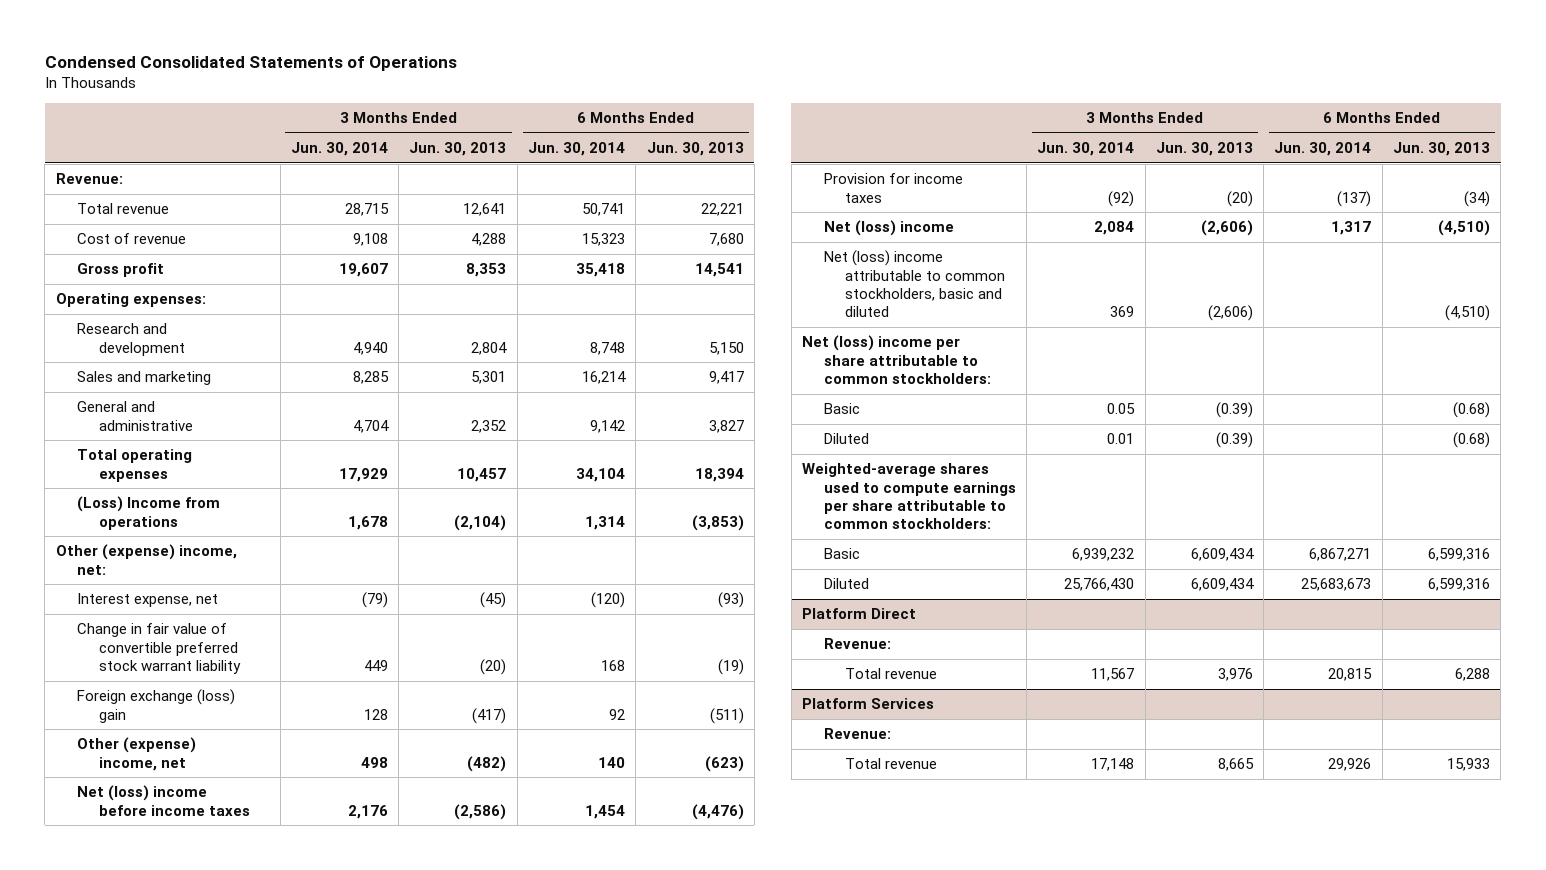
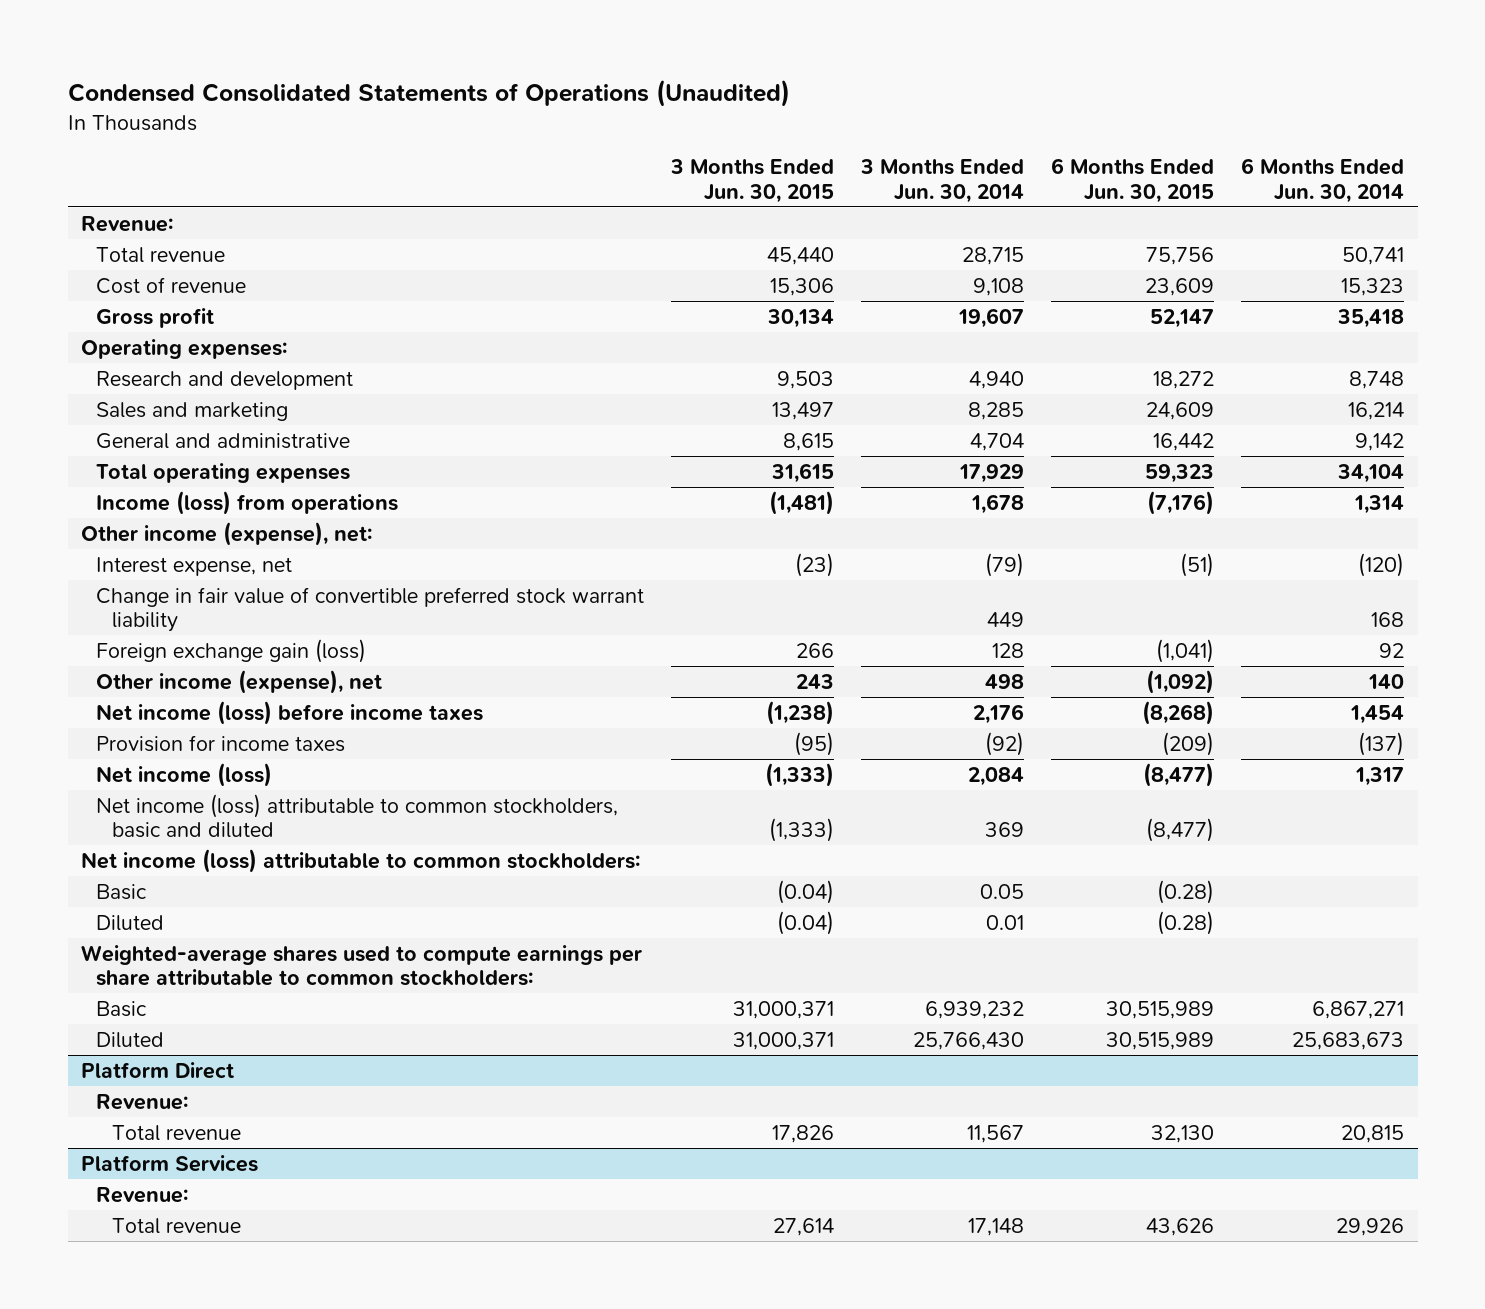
[44,55,457,71] Condensed Consolidated Statements of Operations -> [67,78,790,107] Condensed Consolidated Statements of Operations (Unaudited)
[409,141,507,156] Jun. 30, 2013 -> none
[646,141,744,156] Jun. 30, 2013 -> none
none -> [670,158,835,203] 3 Months Ended Jun. 30, 2015
none -> [1051,157,1215,203] 6 Months Ended Jun. 30, 2015
[77,496,221,530] (Loss) Income from operations -> [96,490,399,515] Income (loss) from operations
[55,544,237,575] Other (expense) income, net: -> [81,521,373,546] Other income (expense), net:
[77,689,236,723] Foreign exchange (loss) gain -> [96,638,367,663] Foreign exchange gain (loss)
[77,737,197,771] Other (expense) income, net -> [96,669,383,694] Other income (expense), net
[77,785,250,816] Net (loss) income before income taxes -> [96,700,484,725] Net income (loss) before income taxes
[823,220,954,237] Net (loss) income -> [96,762,273,787] Net income (loss)
[823,250,1006,318] Net (loss) income attributable to common stockholders, basic and diluted -> [96,793,619,839] Net income (loss) attributable to common stockholders, basic and diluted
[802,335,991,385] Net (loss) income per share attributable to common stockholders: -> [81,848,641,873] Net income (loss) attributable to common stockholders:

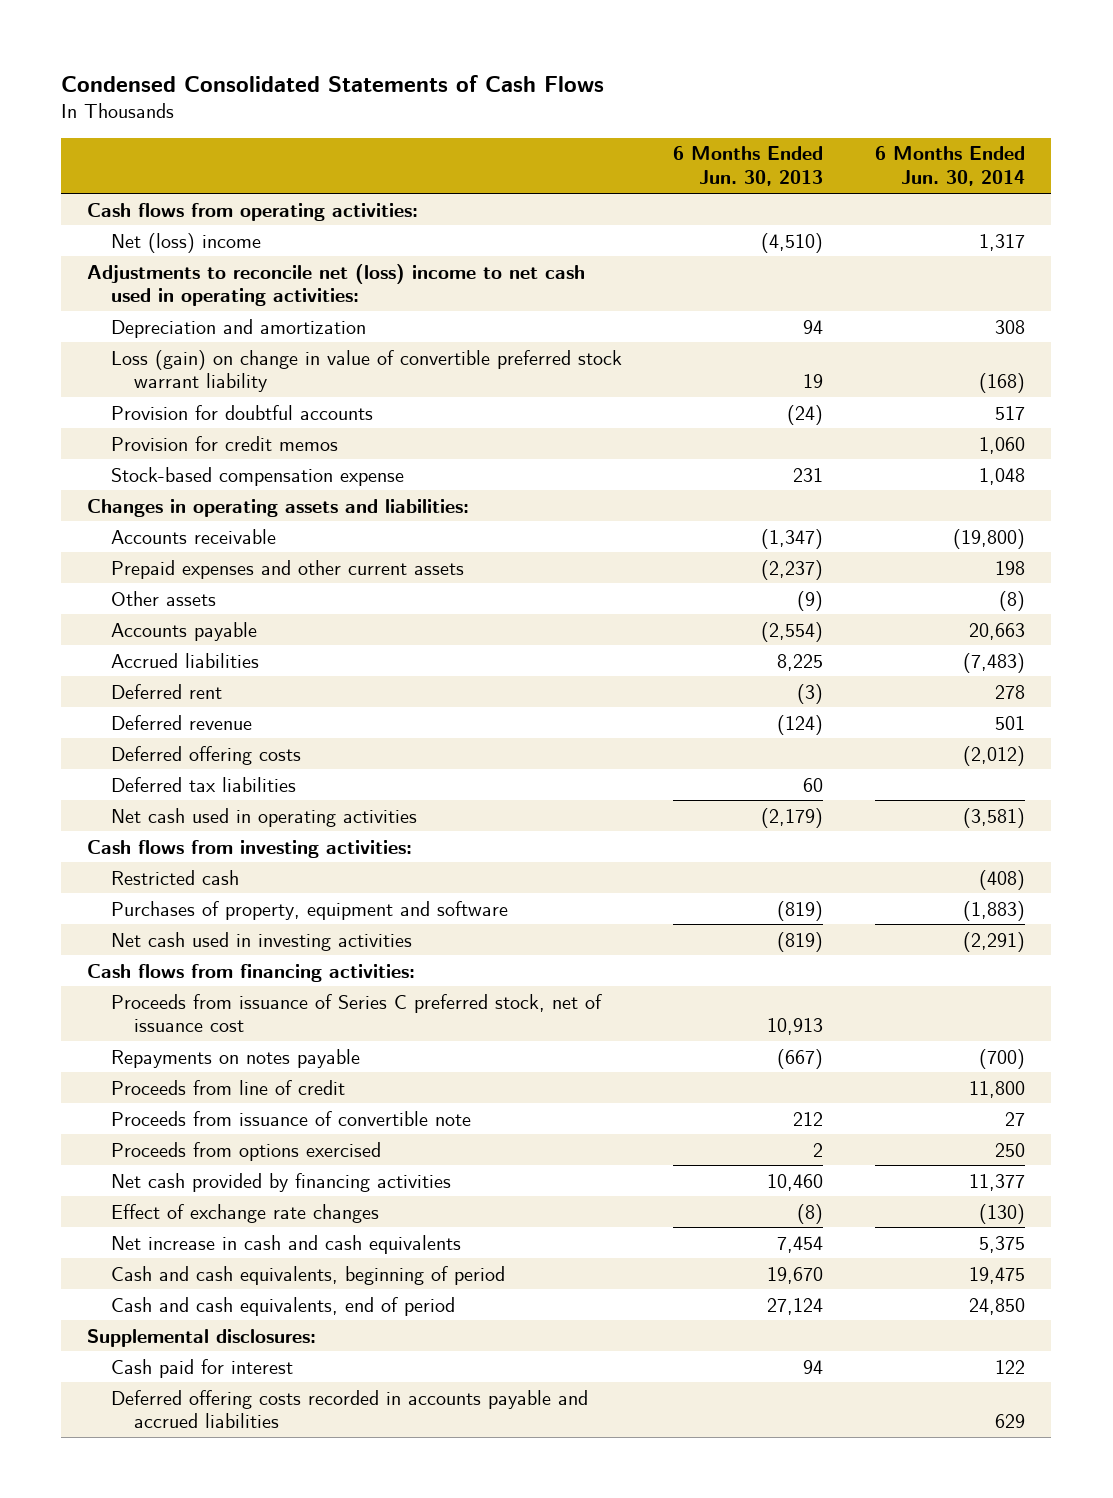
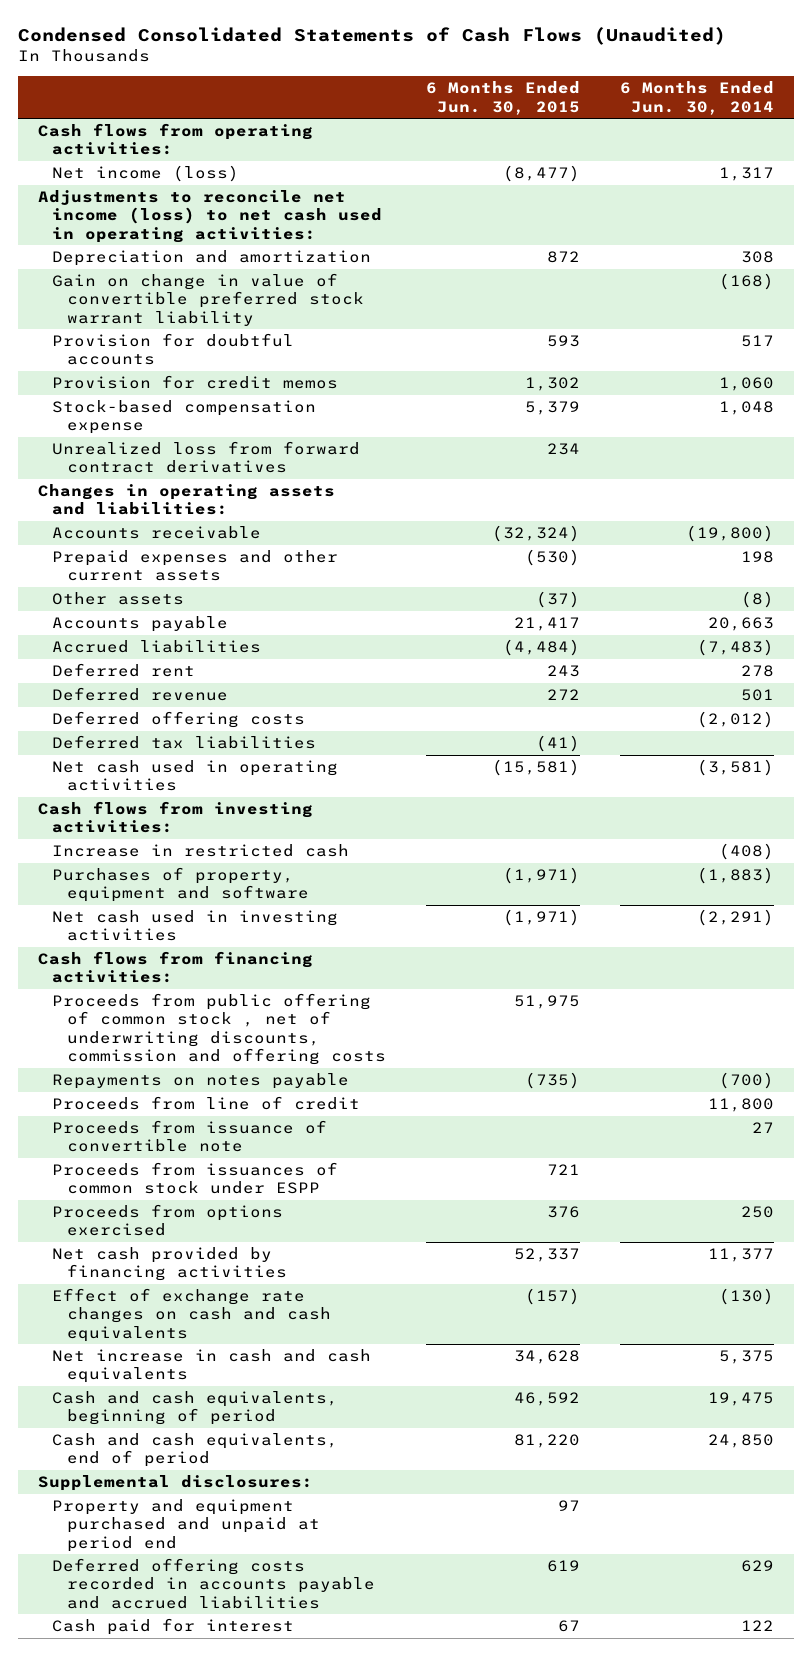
[61,74,605,92] Condensed Consolidated Statements of Cash Flows -> [18,27,727,46] Condensed Consolidated Statements of Cash Flows (Unaudited)
[673,146,824,187] 6 Months Ended Jun. 30, 2013 -> none
none -> [425,81,580,115] 6 Months Ended Jun. 30, 2015
[110,232,261,253] Net (loss) income -> [52,165,240,183] Net income (loss)
[87,263,586,307] Adjustments to reconcile net (loss) income to net cash used in operating activities: -> [38,190,383,243] Adjustments to reconcile net income (loss) to net cash used in operating activities:
[110,349,622,393] Loss (gain) on change in value of convertible preferred stock warrant liability -> [52,273,364,326] Gain on change in value of convertible preferred stock warrant liability
none -> [52,441,361,474] Unrealized loss from forward contract derivatives
[110,869,239,885] Restricted cash -> [52,844,350,858] Increase in restricted cash
[110,993,602,1033] Proceeds from issuance of Series C preferred stock, net of issuance cost -> none
none -> [52,993,386,1066] Proceeds from public offering of common stock , net of underwriting discounts, commission and offering costs
none -> [52,1162,339,1195] Proceeds from issuances of common stock under ESPP
[110,1203,379,1223] Effect of exchange rate changes -> [52,1288,331,1342] Effect of exchange rate changes on cash and cash equivalents
none -> [52,1499,320,1552] Property and equipment purchased and unpaid at period end
[110,1358,293,1378] Cash paid for interest -> [52,1618,295,1636] Cash paid for interest

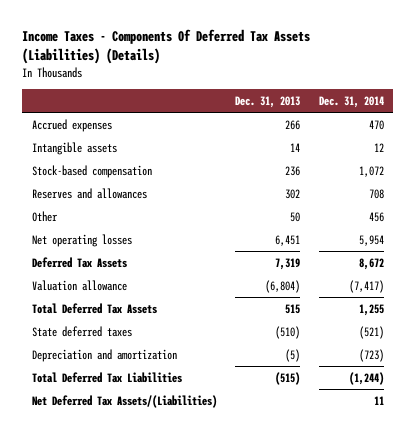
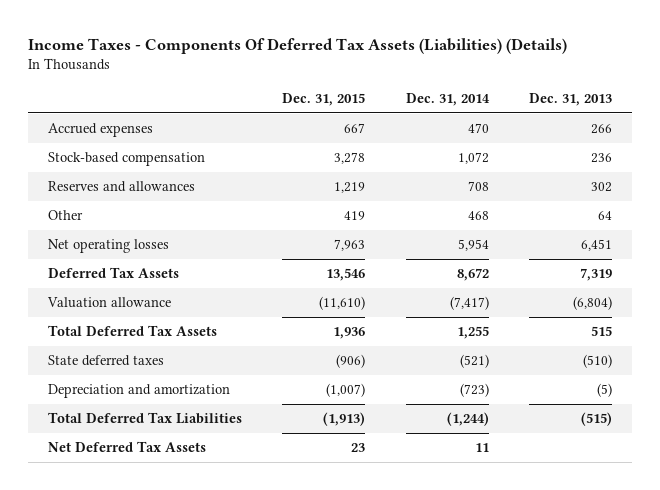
none -> [282,92,366,106] Dec. 31, 2015
[31,141,117,155] Intangible assets -> none
[290,211,301,222] 50 -> [598,211,613,221] 64
[368,211,384,222] 456 -> [467,211,489,221] 468
[31,394,217,408] Net Deferred Tax Assets/(Liabilities) -> [47,441,206,453] Net Deferred Tax Assets

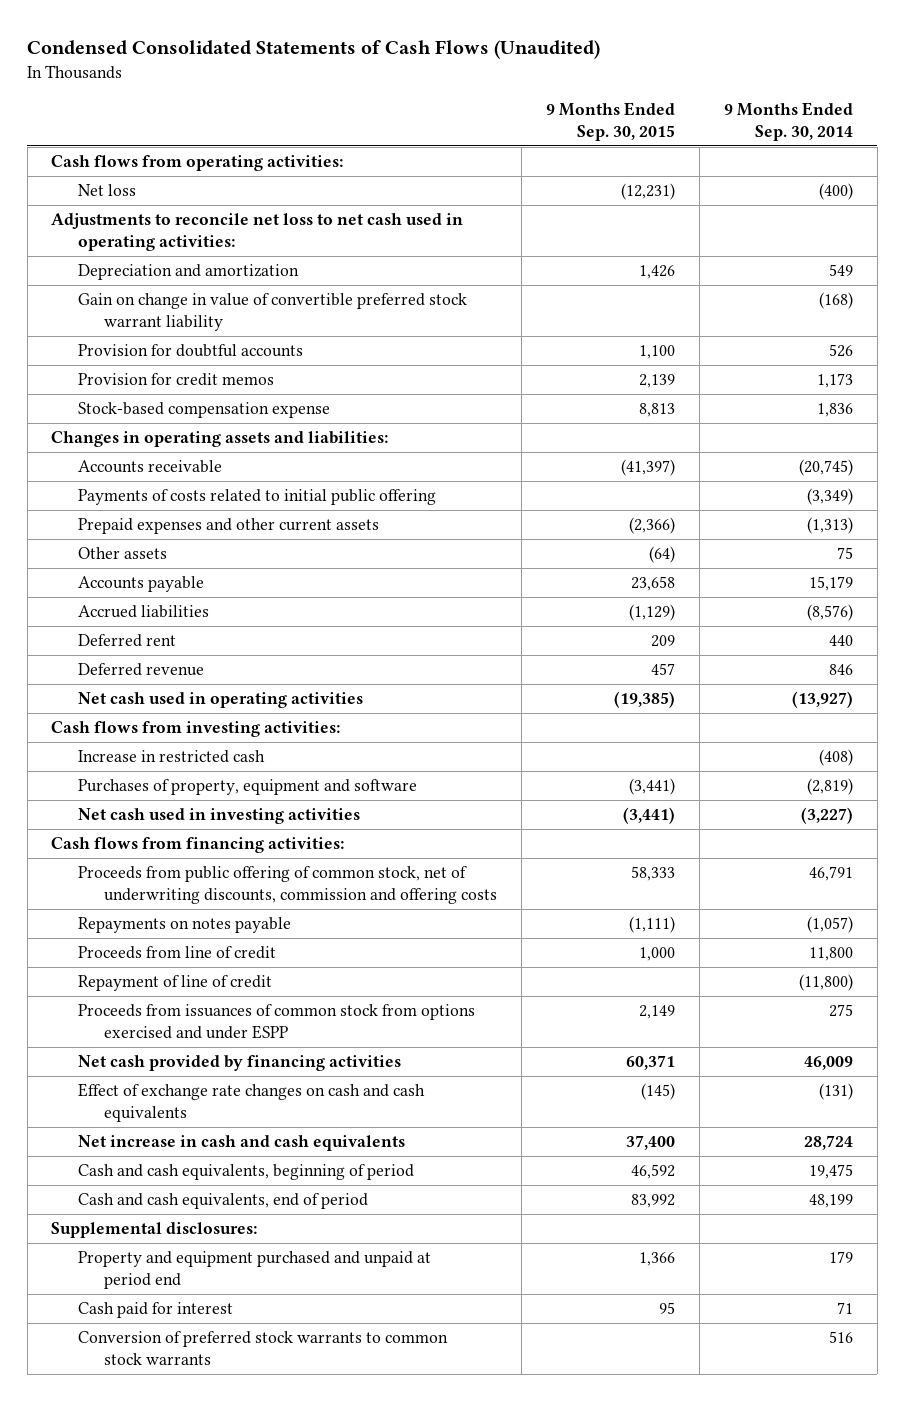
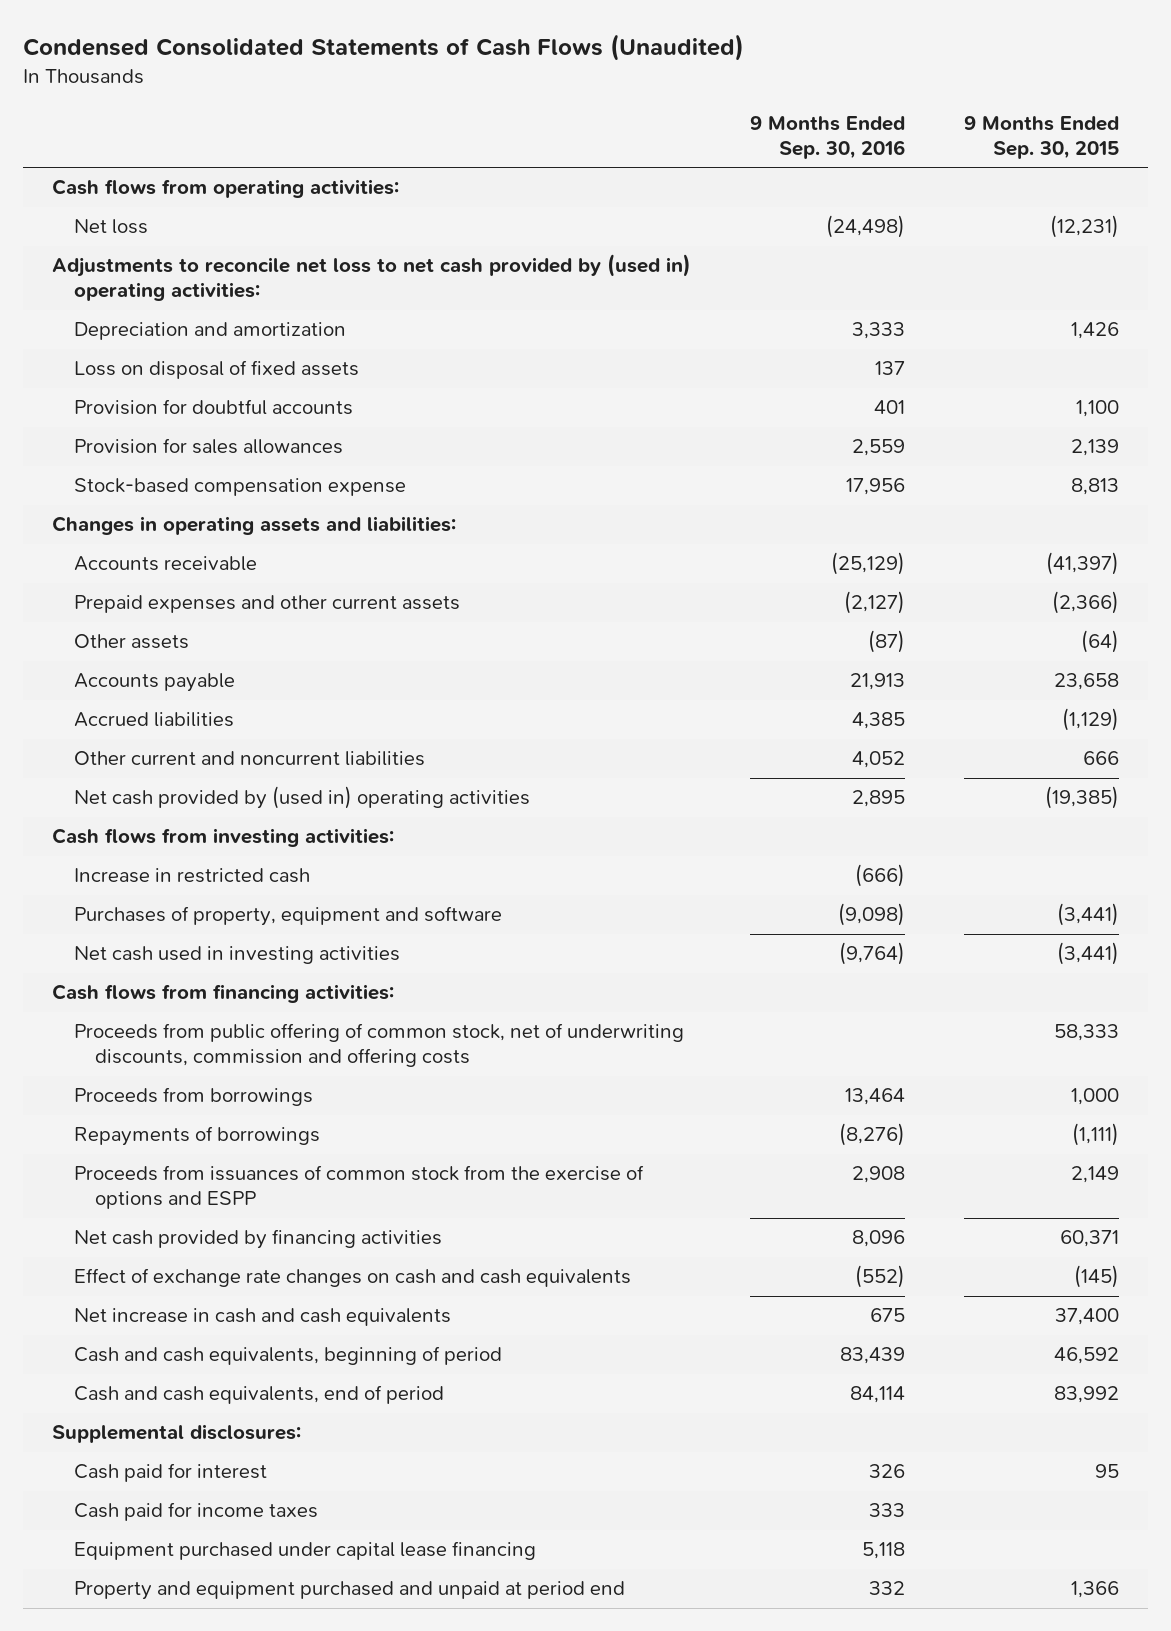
[723,102,853,141] 9 Months Ended Sep. 30, 2014 -> none
none -> [749,115,905,159] 9 Months Ended Sep. 30, 2016
[51,213,464,251] Adjustments to reconcile net loss to net cash used in operating activities: -> [52,254,692,302] Adjustments to reconcile net loss to net cash provided by (used in) operating activities:
[77,293,467,331] Gain on change in value of convertible preferred stock warrant liability -> none
none -> [73,360,359,380] Loss on disposal of fixed assets
[77,373,274,387] Provision for credit memos -> [73,438,343,455] Provision for sales allowances
[77,489,436,506] Payments of costs related to initial public offering -> none
[77,634,176,648] Deferred rent -> none
[77,663,204,677] Deferred revenue -> none
none -> [73,751,425,767] Other current and noncurrent liabilities
[77,692,363,709] Net cash used in operating activities -> [73,786,530,810] Net cash provided by (used in) operating activities
[77,946,276,960] Proceeds from line of credit -> none
[77,975,272,992] Repayment of line of credit -> none
none -> [73,1087,313,1107] Proceeds from borrowings
[77,917,291,934] Repayments on notes payable -> [73,1126,320,1147] Repayments of borrowings
[77,1004,475,1039] Proceeds from issuances of common stock from options exercised and under ESPP -> [73,1165,644,1210] Proceeds from issuances of common stock from the exercise of options and ESPP
[77,1331,448,1365] Conversion of preferred stock warrants to common stock warrants -> none
none -> [73,1502,318,1522] Cash paid for income taxes
none -> [73,1541,536,1561] Equipment purchased under capital lease financing
[77,1251,431,1289] Property and equipment purchased and unpaid at period end -> [73,1581,625,1601] Property and equipment purchased and unpaid at period end

